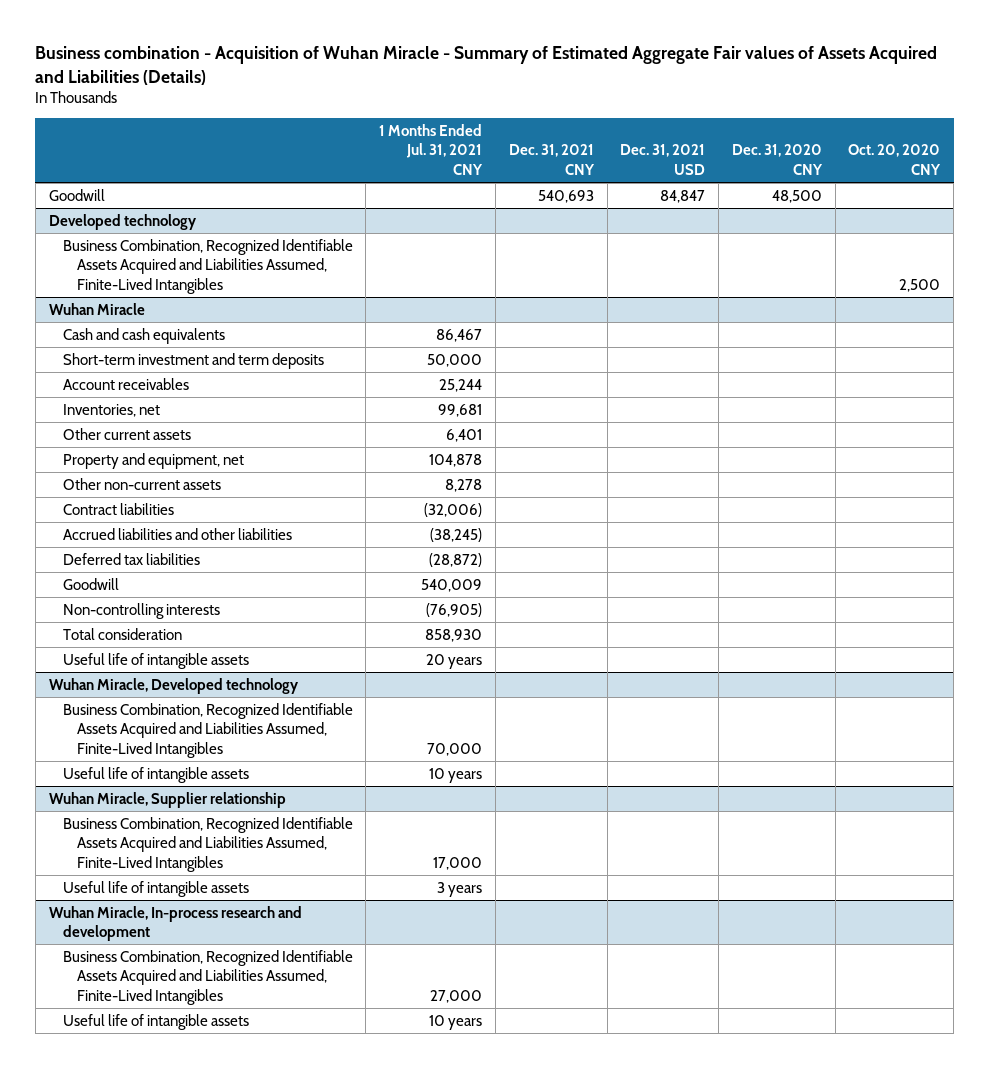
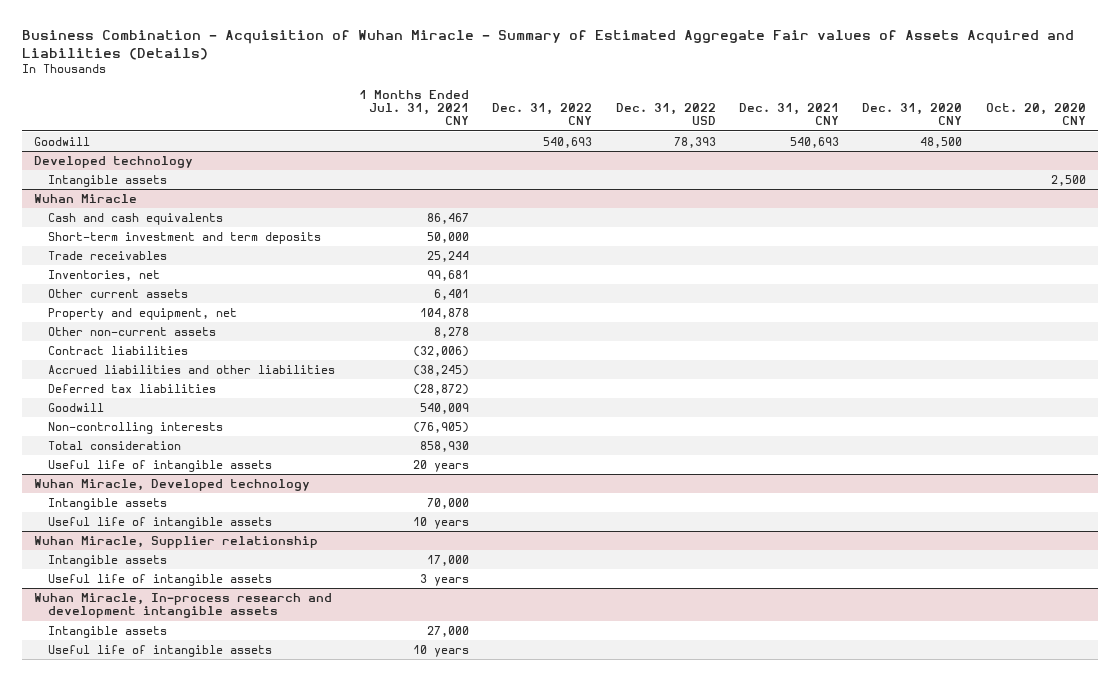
[35,45,938,85] Business combination - Acquisition of Wuhan Miracle - Summary of Estimated Aggregate Fair values of Assets Acquired and Liabilities (Details) -> [22,29,1075,60] Business Combination - Acquisition of Wuhan Miracle - Summary of Estimated Aggregate Fair values of Assets Acquired and Liabilities (Details)
[620,144,706,176] Dec. 31, 2021 USD -> none
none -> [492,103,593,126] Dec. 31, 2022 CNY
none -> [615,103,716,126] Dec. 31, 2022 USD
[62,238,353,294] Business Combination, Recognized Identifiable Assets Acquired and Liabilities Assumed, Finite-Lived Intangibles -> [48,174,168,187] Intangible assets
[62,377,189,390] Account receivables -> [48,250,168,260] Trade receivables
[62,702,353,758] Business Combination, Recognized Identifiable Assets Acquired and Liabilities Assumed, Finite-Lived Intangibles -> [48,497,168,510] Intangible assets
[62,816,353,872] Business Combination, Recognized Identifiable Assets Acquired and Liabilities Assumed, Finite-Lived Intangibles -> [48,554,168,567] Intangible assets
[48,905,302,942] Wuhan Miracle, In-process research and development -> [33,592,332,619] Wuhan Miracle, In-process research and development intangible assets
[62,949,353,1005] Business Combination, Recognized Identifiable Assets Acquired and Liabilities Assumed, Finite-Lived Intangibles -> [48,625,168,638] Intangible assets

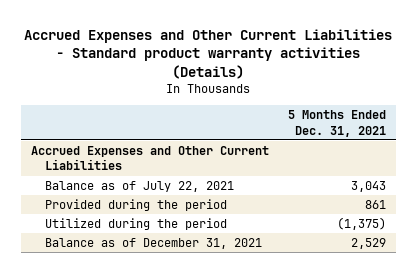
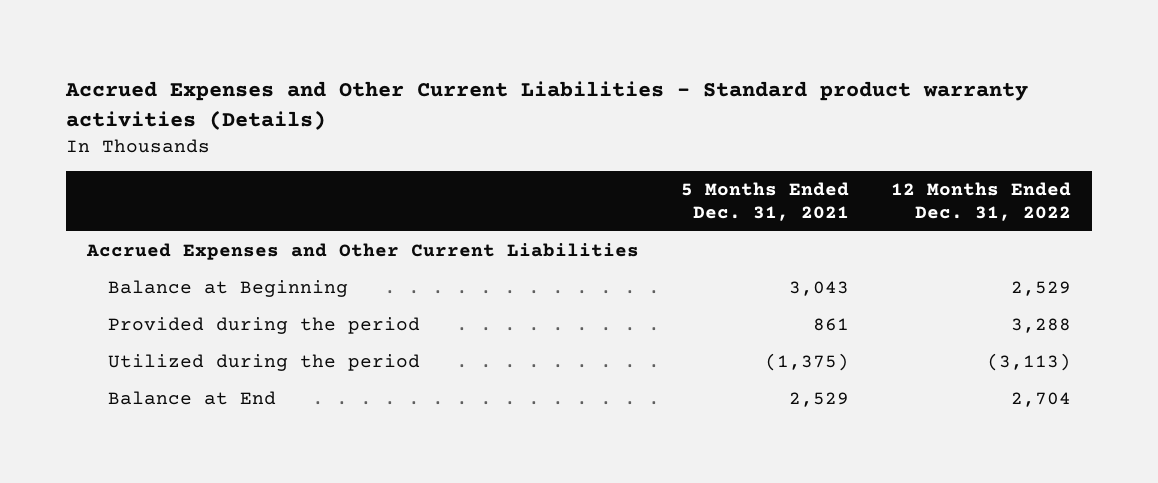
none -> [890,182,1071,222] 12 Months Ended Dec. 31, 2022
[44,180,234,192] Balance as of July 22, 2021 -> [108,279,349,297] Balance at Beginning
[44,237,262,249] Balance as of December 31, 2021 -> [108,390,277,405] Balance at End

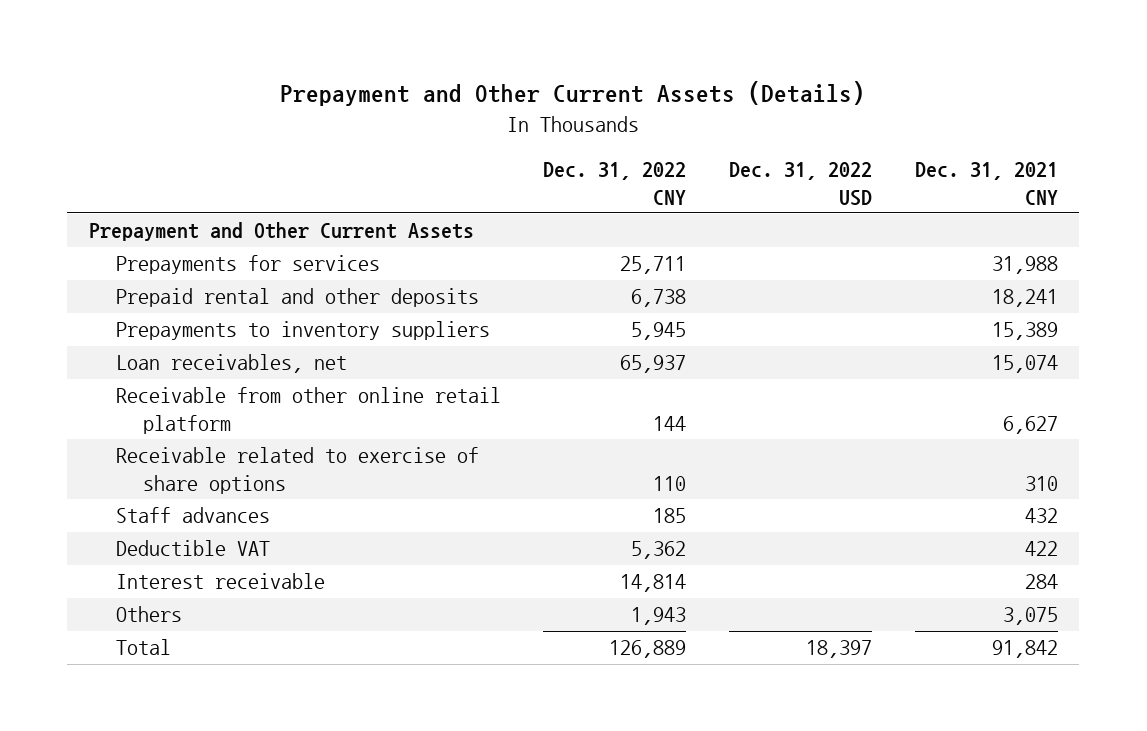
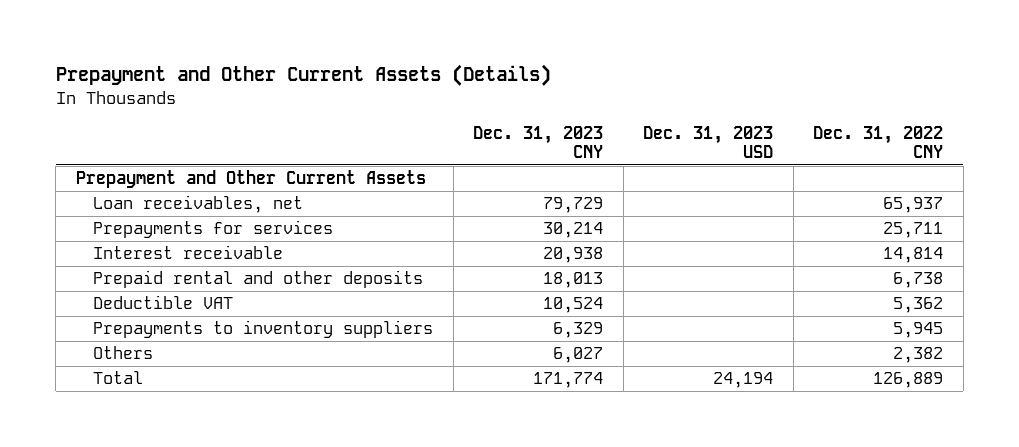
[729,162,873,206] Dec. 31, 2022 USD -> none
[915,162,1059,205] Dec. 31, 2021 CNY -> none
none -> [473,125,604,158] Dec. 31, 2023 CNY
none -> [643,125,774,158] Dec. 31, 2023 USD
[115,354,347,374] Loan receivables, net -> [93,195,304,214] Loan receivables, net
[115,573,325,590] Interest receivable -> [93,245,284,260] Interest receivable
[115,387,501,434] Receivable from other online retail platform -> none
[115,447,479,494] Receivable related to exercise of share options -> none
[115,507,270,524] Staff advances -> none
[115,321,490,341] Prepayments to inventory suppliers -> [93,320,434,339] Prepayments to inventory suppliers
[631,607,687,626] 1,943 -> [893,347,944,364] 2,382

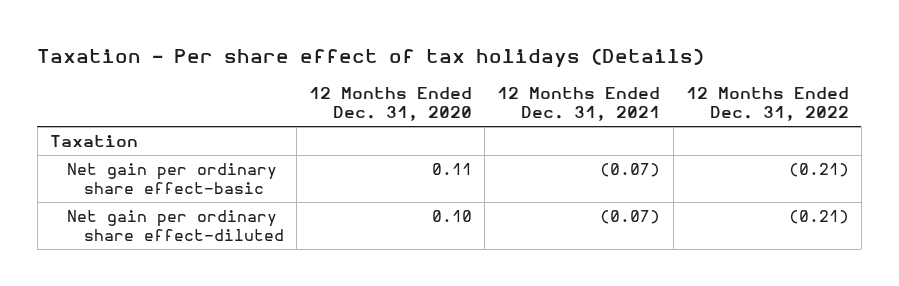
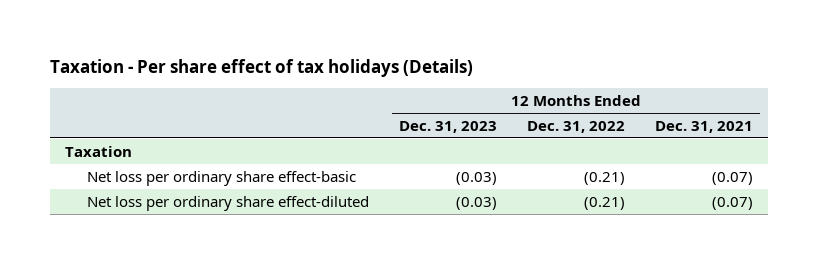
[309,87,473,121] 12 Months Ended Dec. 31, 2020 -> none
none -> [399,120,498,133] Dec. 31, 2023
[67,163,278,195] Net gain per ordinary share effect-basic -> [87,170,357,186] Net loss per ordinary share effect-basic
[67,210,285,242] Net gain per ordinary share effect-diluted -> [87,195,370,211] Net loss per ordinary share effect-diluted

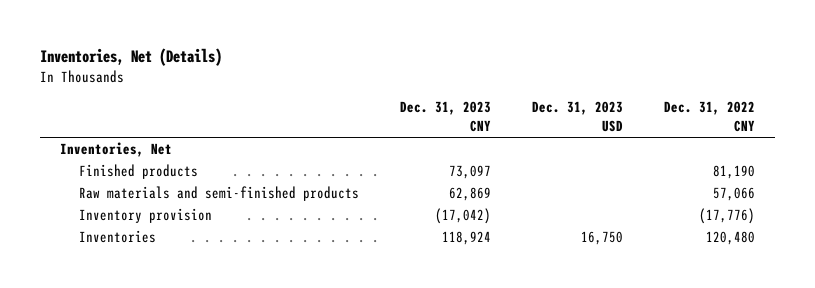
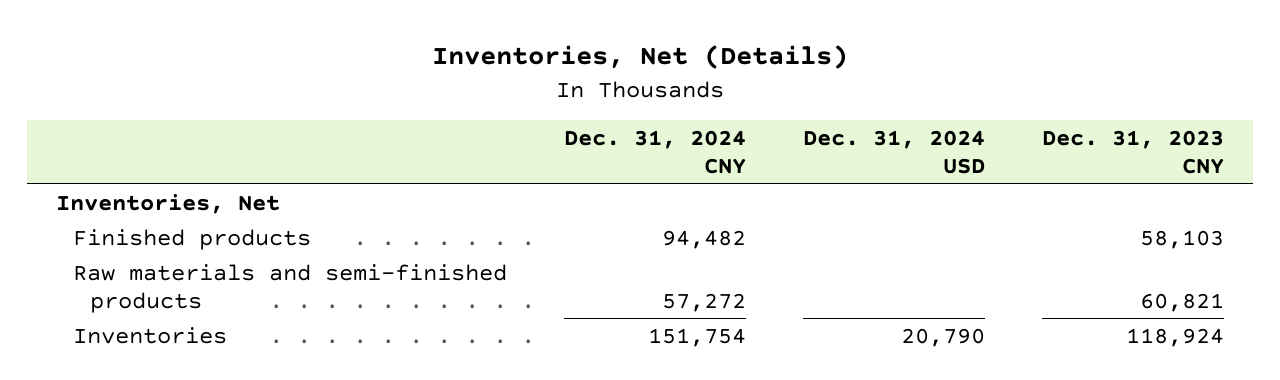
[531,101,623,133] Dec. 31, 2023 USD -> none
[663,101,755,133] Dec. 31, 2022 CNY -> none
none -> [563,130,746,175] Dec. 31, 2024 CNY
none -> [802,130,985,175] Dec. 31, 2024 USD
[78,208,212,224] Inventory provision -> none
[448,165,491,180] 73,097 -> [1140,229,1225,249] 58,103
[448,187,491,202] 62,869 -> [1140,292,1225,312] 60,821

